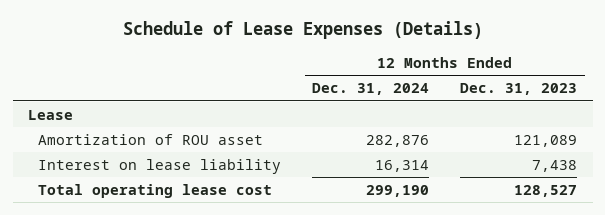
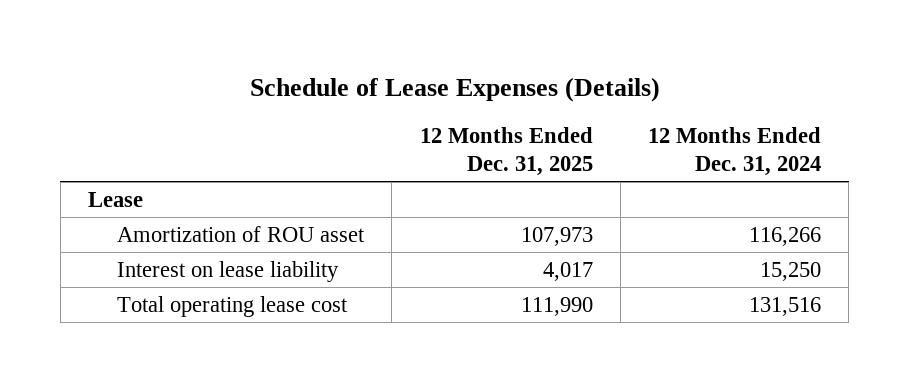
[460,83,578,96] Dec. 31, 2023 -> none
none -> [419,127,593,177] 12 Months Ended Dec. 31, 2025
[366,134,430,147] 282,876 -> [749,227,822,247] 116,266
[375,159,430,172] 16,314 -> [760,262,822,282] 15,250
[366,184,430,197] 299,190 -> [749,297,822,317] 131,516

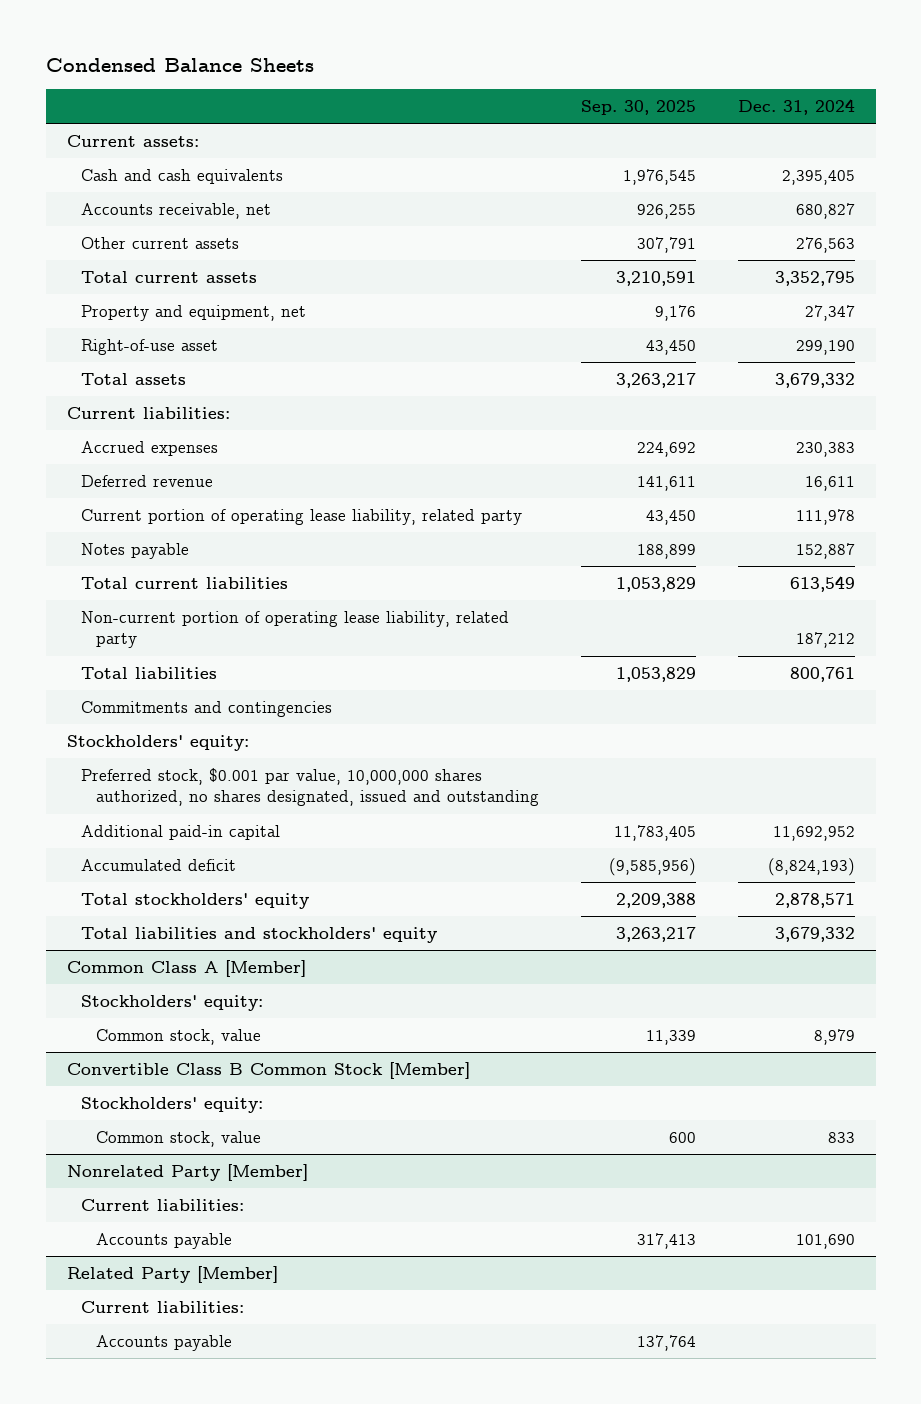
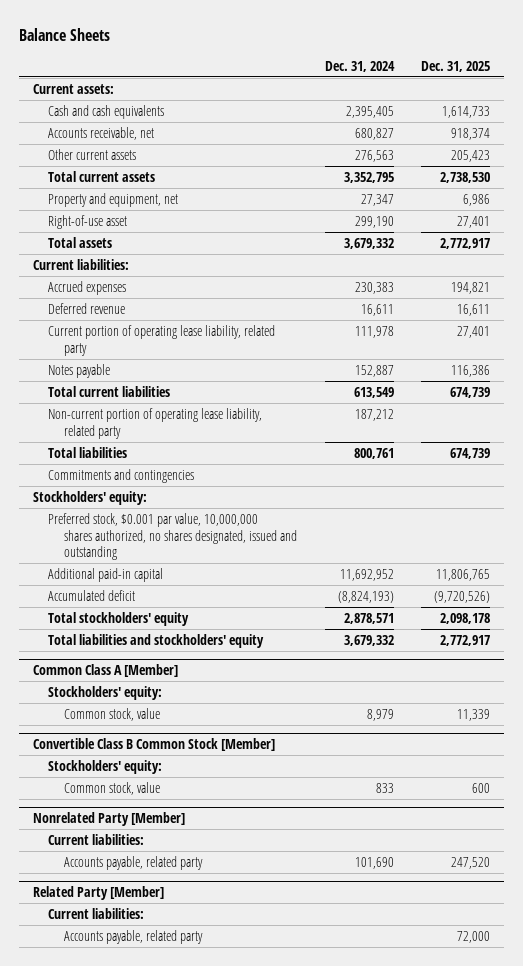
[45,58,314,73] Condensed Balance Sheets -> [18,27,110,41] Balance Sheets
[580,99,696,115] Sep. 30, 2025 -> none
none -> [421,60,491,72] Dec. 31, 2025
[95,1232,232,1249] Accounts payable -> [63,856,203,871] Accounts payable, related party
[95,1334,232,1351] Accounts payable -> [63,930,203,945] Accounts payable, related party

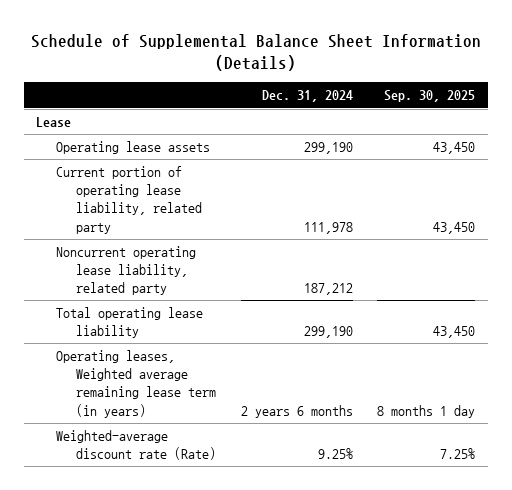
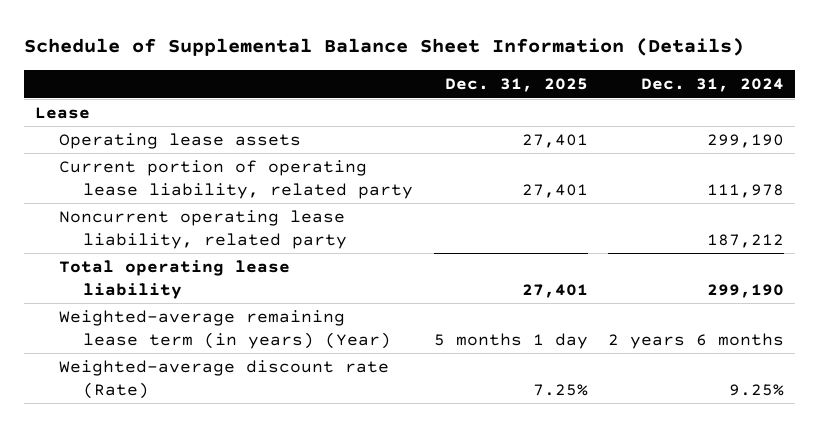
[384,90,476,103] Sep. 30, 2025 -> none
none -> [444,78,588,93] Dec. 31, 2025
[56,350,217,418] Operating leases, Weighted average remaining lease term (in years) -> [58,309,391,349] Weighted-average remaining lease term (in years) (Year)

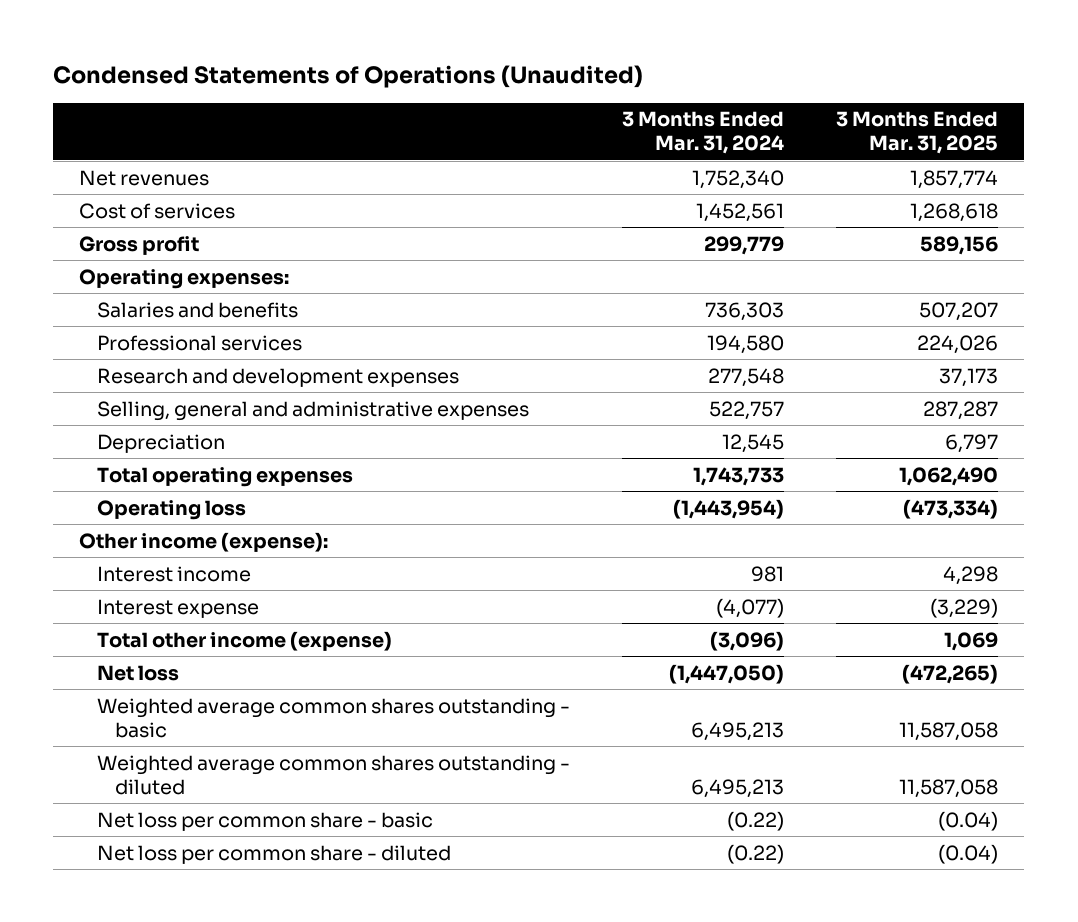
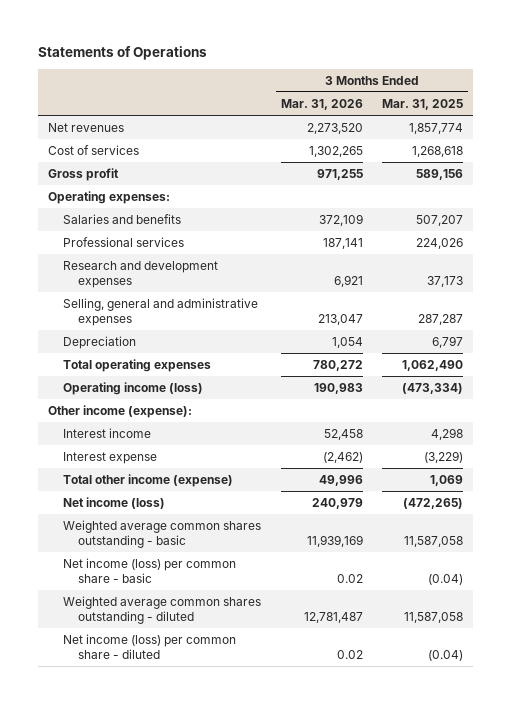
[53,65,644,89] Condensed Statements of Operations (Unaudited) -> [38,45,208,60] Statements of Operations
[622,111,785,155] 3 Months Ended Mar. 31, 2024 -> none
none -> [280,98,363,110] Mar. 31, 2026
[97,499,247,520] Operating loss -> [63,381,204,395] Operating income (loss)
[97,664,180,681] Net loss -> [63,496,166,509] Net income (loss)
none -> [63,557,237,583] Net income (loss) per common share - basic
[97,811,434,831] Net loss per common share - basic -> none
[97,844,452,864] Net loss per common share - diluted -> [63,633,237,659] Net income (loss) per common share - diluted

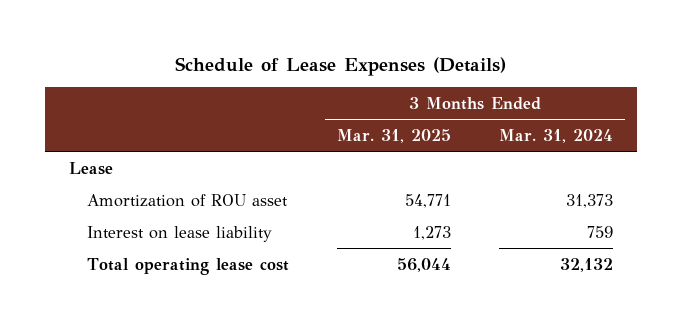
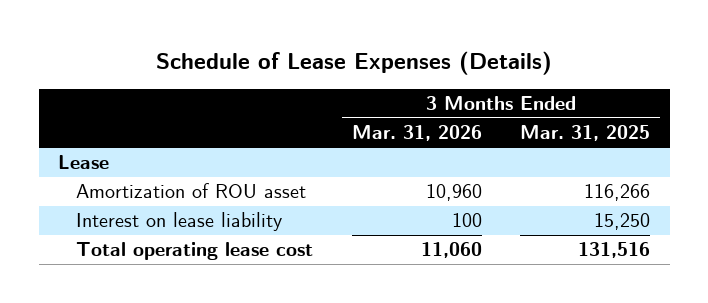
[498,128,613,143] Mar. 31, 2024 -> none
none -> [351,125,482,142] Mar. 31, 2026
[404,193,451,208] 54,771 -> [584,184,651,202] 116,266
[412,225,451,240] 1,273 -> [594,213,651,231] 15,250
[396,257,451,272] 56,044 -> [578,242,651,259] 131,516

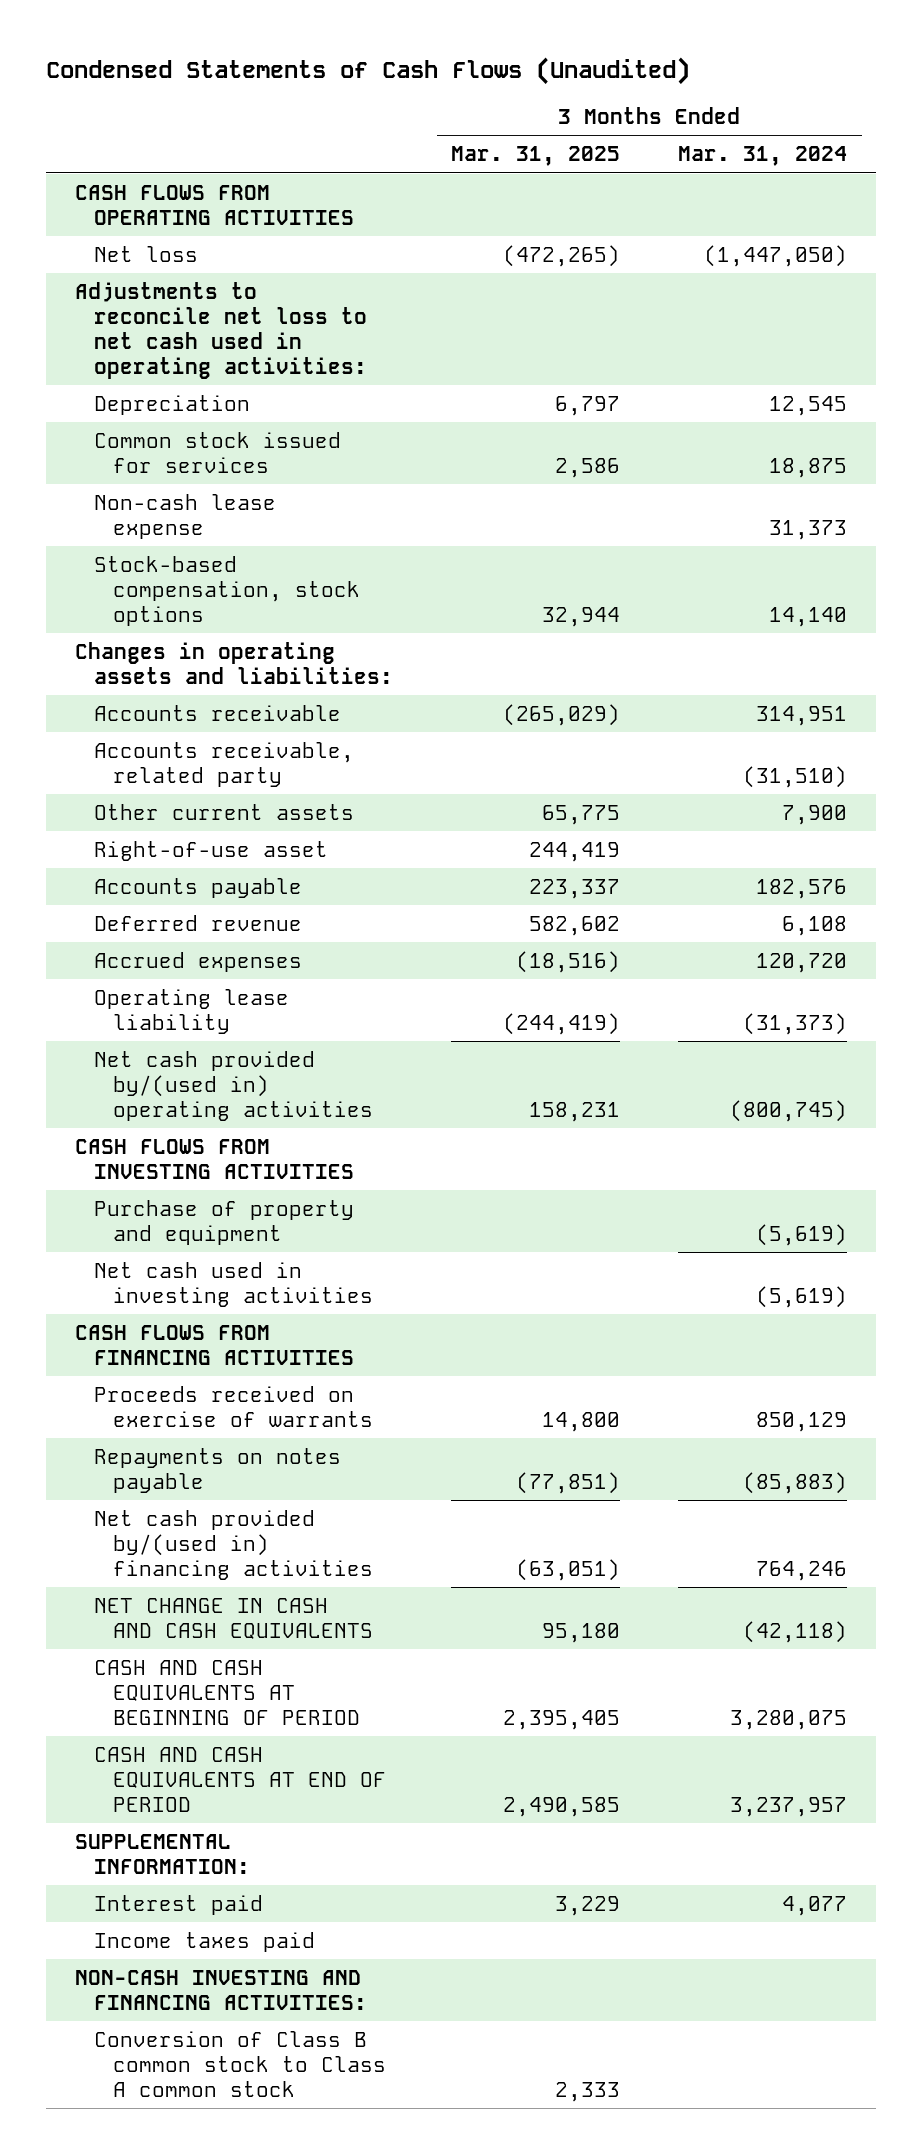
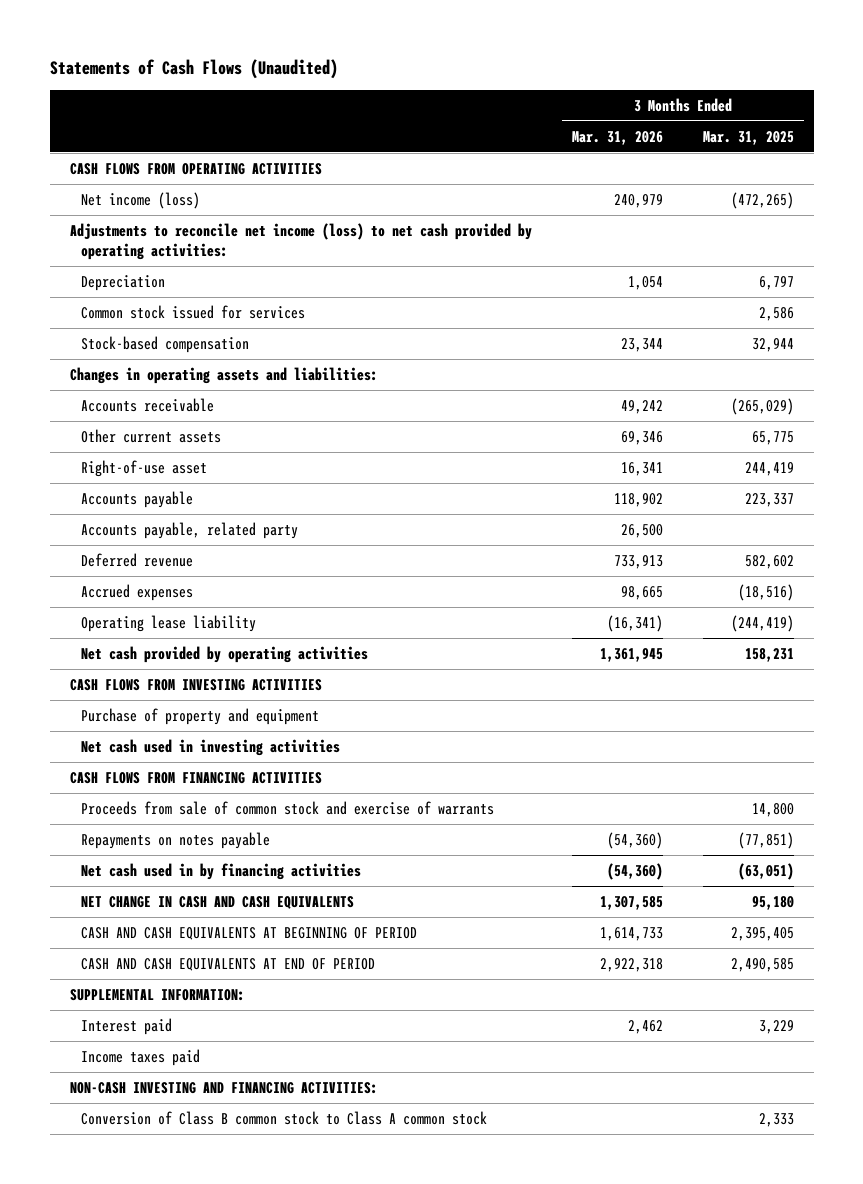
[46,56,691,85] Condensed Statements of Cash Flows (Unaudited) -> [49,59,338,80] Statements of Cash Flows (Unaudited)
[678,146,848,167] Mar. 31, 2024 -> none
none -> [571,130,663,145] Mar. 31, 2026
[94,245,199,262] Net loss -> [81,191,201,209] Net income (loss)
[75,281,368,379] Adjustments to reconcile net loss to net cash used in operating activities: -> [69,222,532,260] Adjustments to reconcile net income (loss) to net cash provided by operating activities:
[94,493,277,539] Non-cash lease expense -> none
[94,555,361,626] Stock-based compensation, stock options -> [81,335,250,353] Stock-based compensation
[94,741,355,787] Accounts receivable, related party -> none
none -> [81,521,299,539] Accounts payable, related party
[94,1050,374,1121] Net cash provided by/(used in) operating activities -> [81,645,369,663] Net cash provided by operating activities
[94,1385,374,1427] Proceeds received on exercise of warrants -> [81,800,495,815] Proceeds from sale of common stock and exercise of warrants
[94,1509,374,1580] Net cash provided by/(used in) financing activities -> [81,862,362,880] Net cash used in by financing activities

